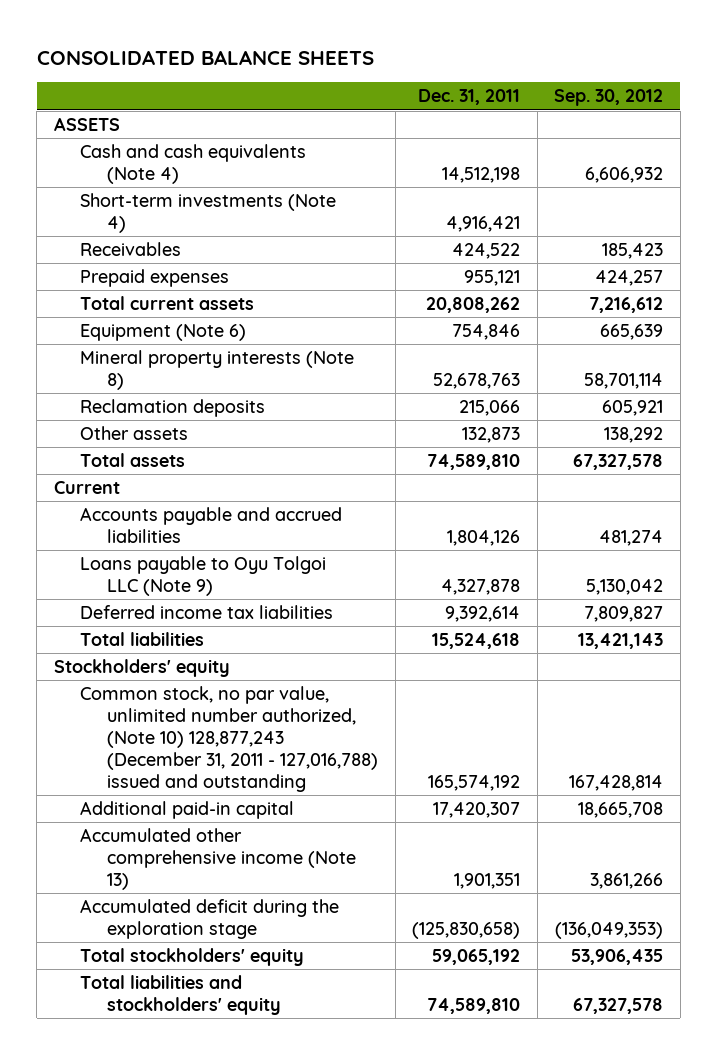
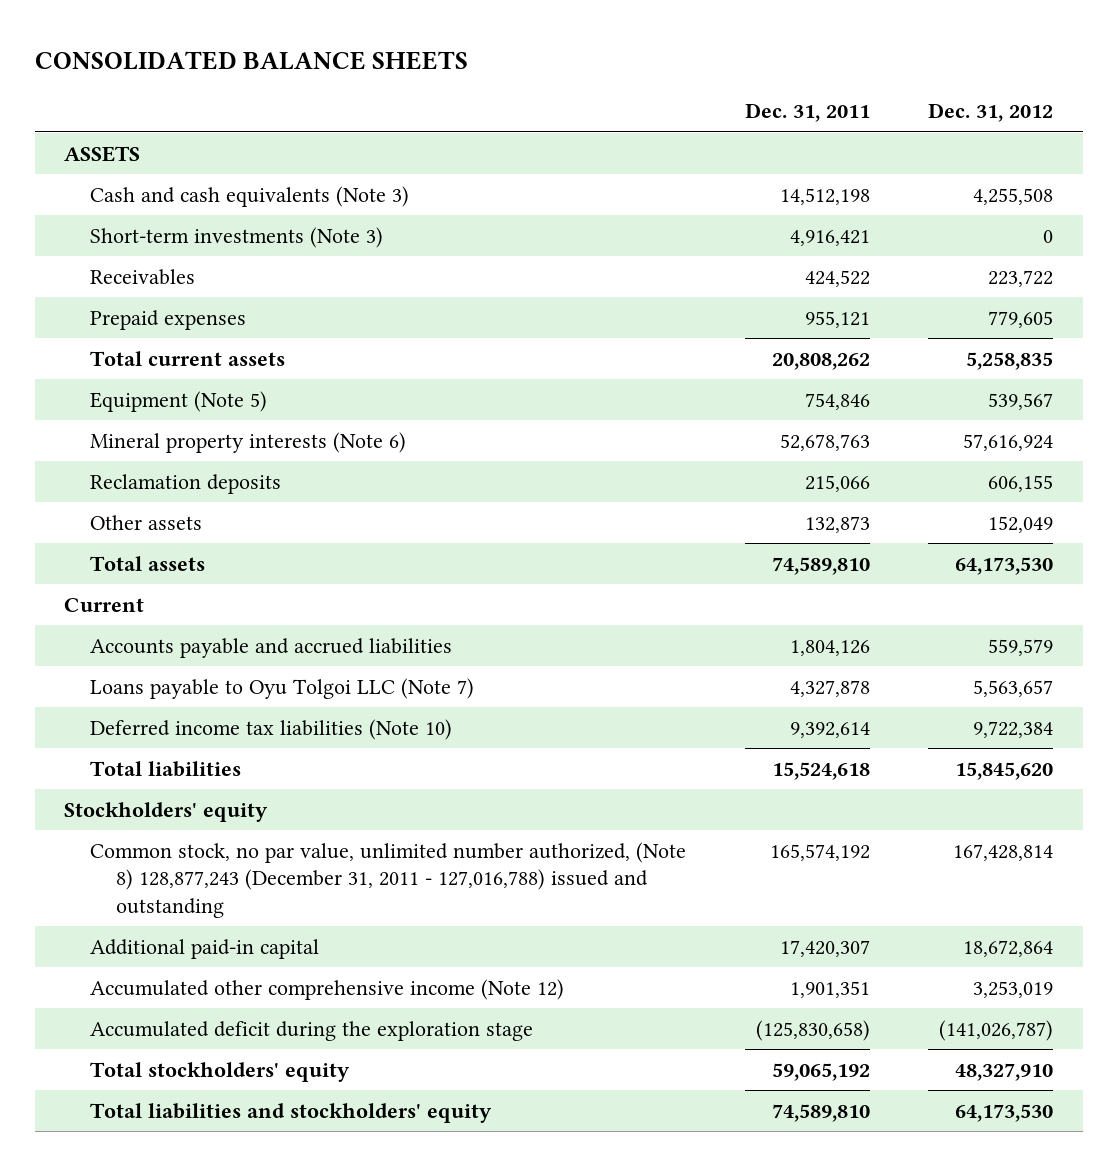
[554,89,664,107] Sep. 30, 2012 -> none
none -> [928,103,1054,123] Dec. 31, 2012
[80,144,307,184] Cash and cash equivalents (Note 4) -> [89,185,409,207] Cash and cash equivalents (Note 3)
[80,193,337,233] Short-term investments (Note 4) -> [89,226,383,248] Short-term investments (Note 3)
[80,324,247,342] Equipment (Note 6) -> [89,390,267,412] Equipment (Note 5)
[80,350,355,390] Mineral property interests (Note 8) -> [89,431,406,453] Mineral property interests (Note 6)
[80,556,327,596] Loans payable to Oyu Tolgoi LLC (Note 9) -> [89,677,474,699] Loans payable to Oyu Tolgoi LLC (Note 7)
[80,605,334,620] Deferred income tax liabilities -> [89,718,452,740] Deferred income tax liabilities (Note 10)
[80,686,378,792] Common stock, no par value, unlimited number authorized, (Note 10) 128,877,243 (December 31, 2011 - 127,016,788) issued and outstanding -> [89,841,686,919] Common stock, no par value, unlimited number authorized, (Note 8) 128,877,243 (December 31, 2011 - 127,016,788) issued and outstanding
[80,828,356,890] Accumulated other comprehensive income (Note 13) -> [89,978,564,1000] Accumulated other comprehensive income (Note 12)

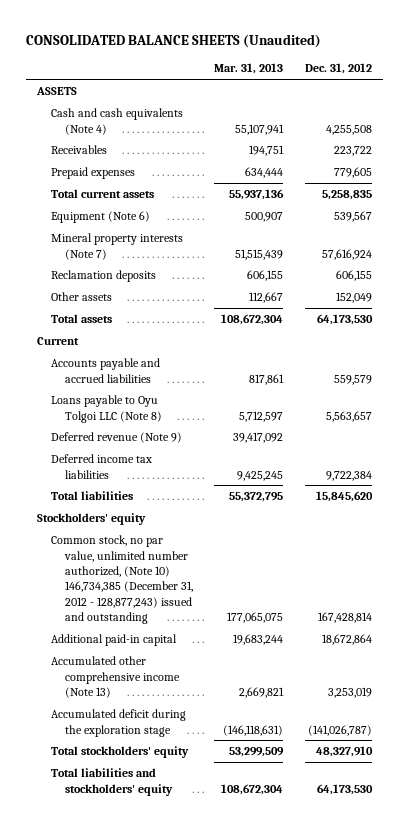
[34,50,468,70] CONSOLIDATED BALANCE SHEETS -> [26,33,322,48] CONSOLIDATED BALANCE SHEETS (Unaudited)
[744,103,870,123] Dec. 31, 2011 -> none
none -> [214,63,284,75] Mar. 31, 2013
[89,226,383,248] Short-term investments (Note 3) -> none
[89,185,409,207] Cash and cash equivalents (Note 3) -> [50,108,183,135] Cash and cash equivalents (Note 4)
[89,390,267,412] Equipment (Note 5) -> [50,211,150,224] Equipment (Note 6)
[89,431,406,453] Mineral property interests (Note 6) -> [50,233,183,260] Mineral property interests (Note 7)
[89,677,474,699] Loans payable to Oyu Tolgoi LLC (Note 7) -> [50,395,162,423] Loans payable to Oyu Tolgoi LLC (Note 8)
none -> [50,432,182,444] Deferred revenue (Note 9)
[89,718,452,740] Deferred income tax liabilities (Note 10) -> [50,454,152,479] Deferred income tax liabilities
[89,841,686,919] Common stock, no par value, unlimited number authorized, (Note 8) 128,877,243 (December 31, 2011 - 127,016,788) issued and outstanding -> [50,535,193,624] Common stock, no par value, unlimited number authorized, (Note 10) 146,734,385 (December 31, 2012 - 128,877,243) issued and outstanding
[89,978,564,1000] Accumulated other comprehensive income (Note 12) -> [50,656,180,698] Accumulated other comprehensive income (Note 13)

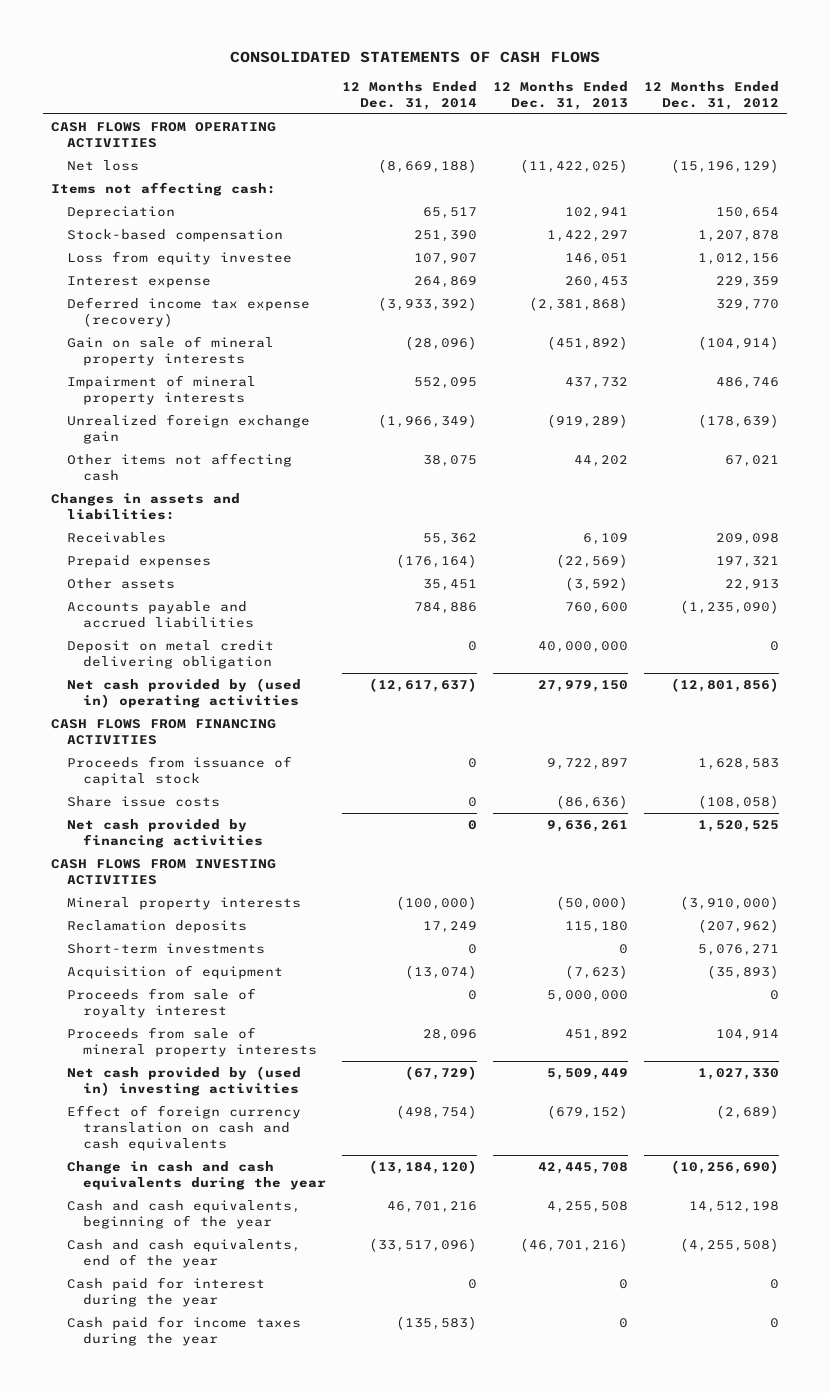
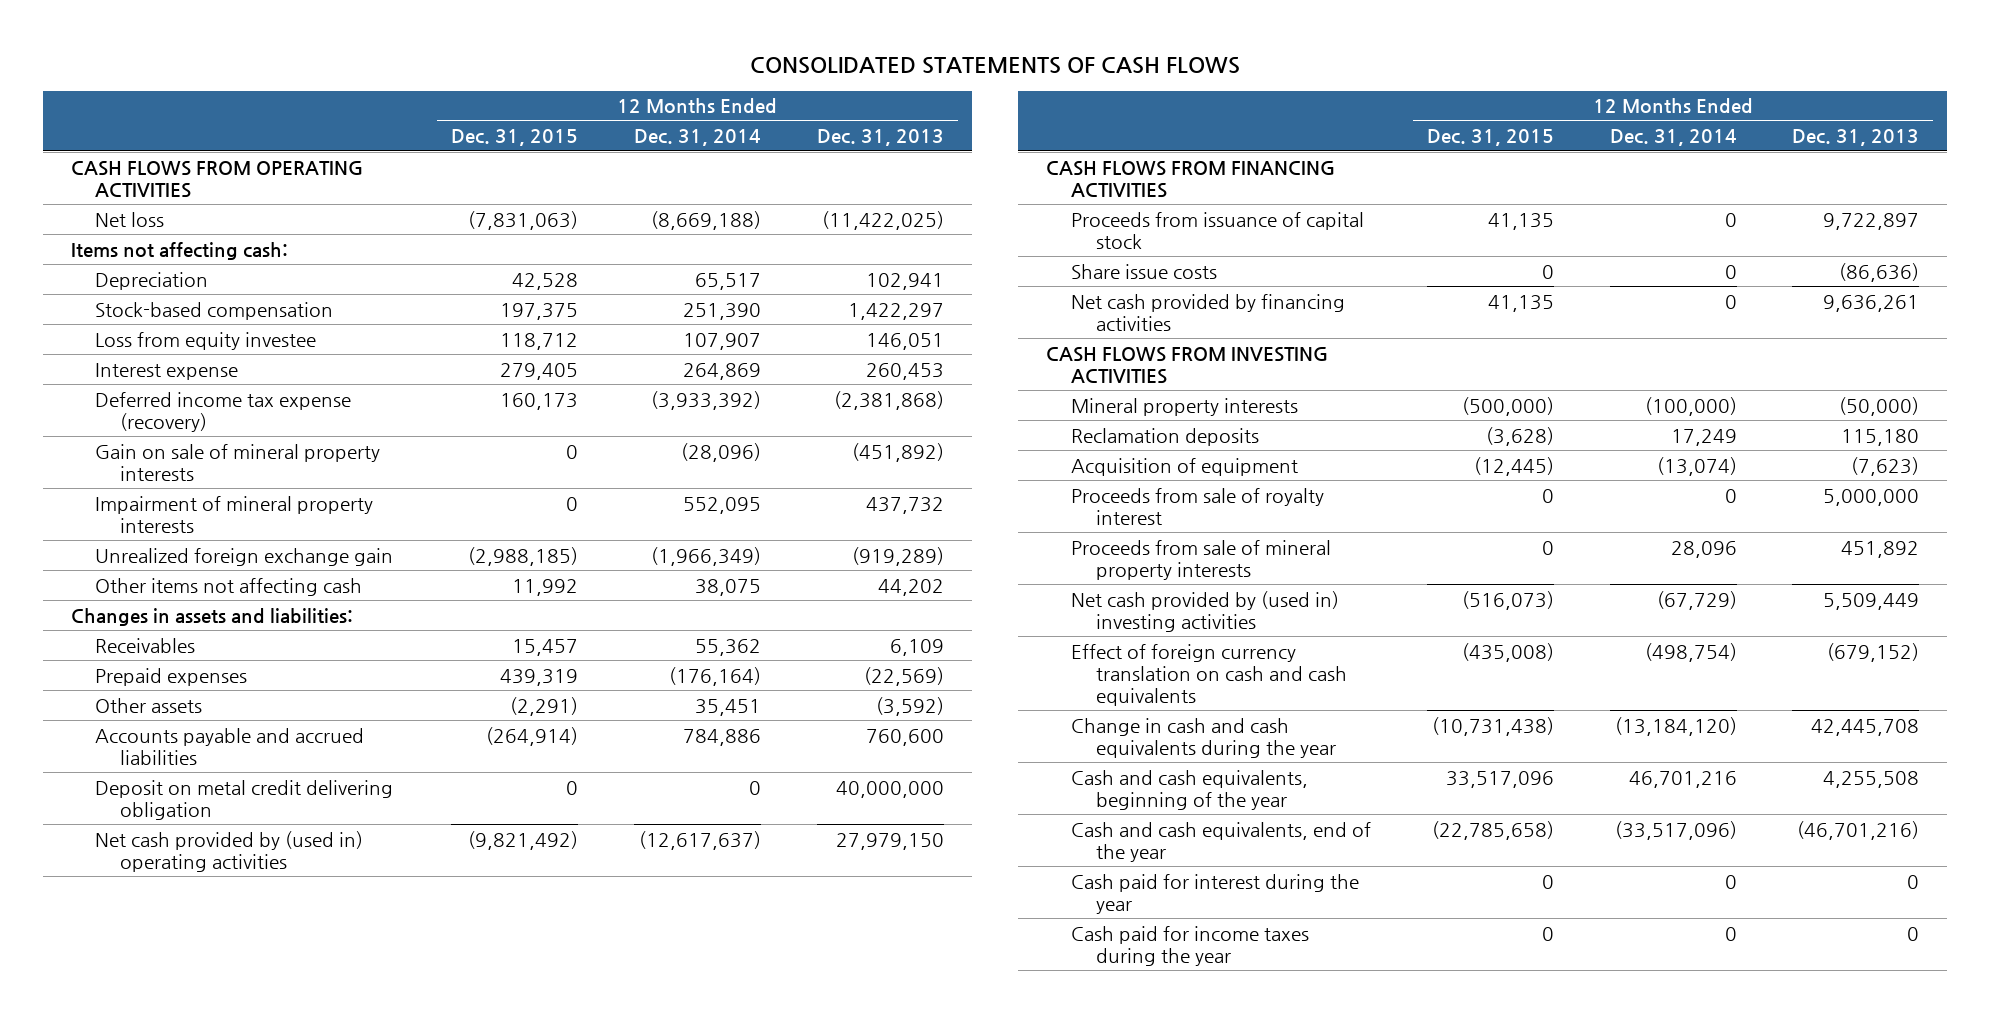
[644,80,780,110] 12 Months Ended Dec. 31, 2012 -> none
none -> [451,129,579,147] Dec. 31, 2015
[66,942,265,954] Short-term investments -> none
[396,1315,478,1330] (135,583) -> [1724,926,1737,941] 0

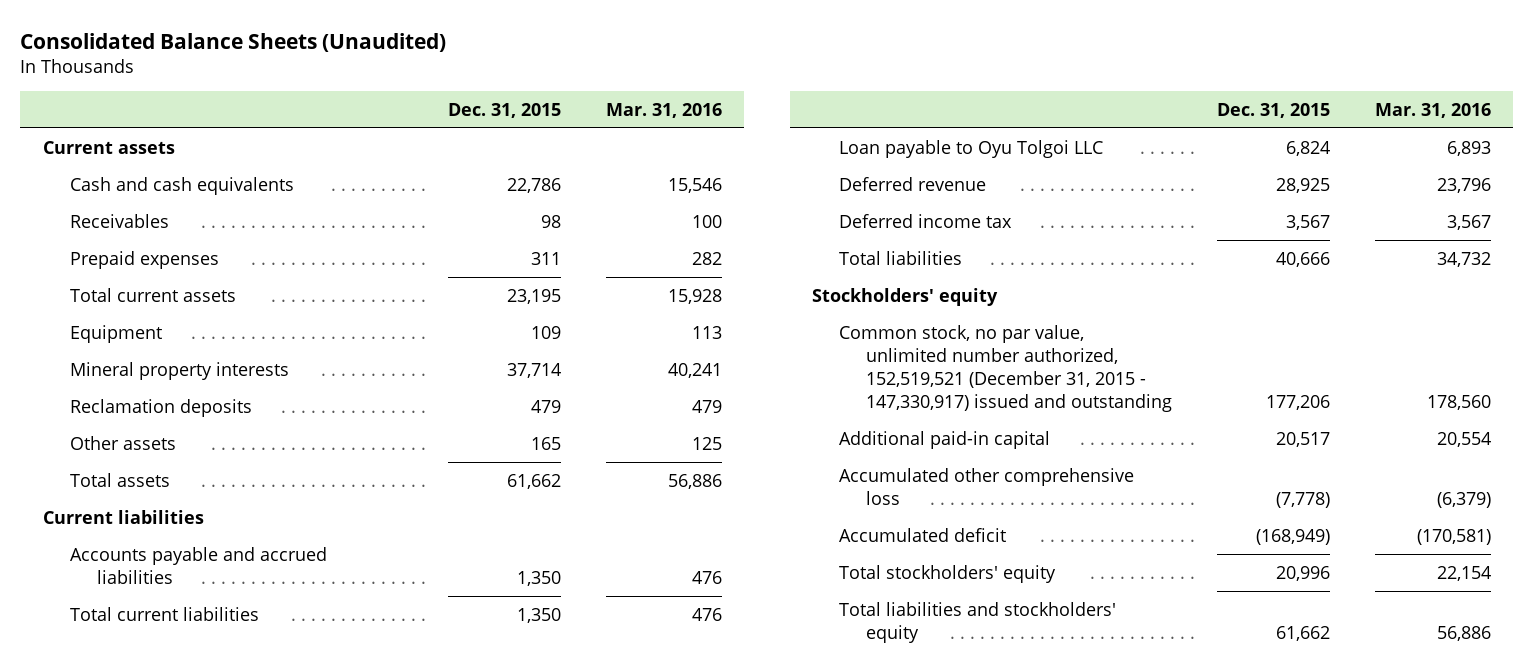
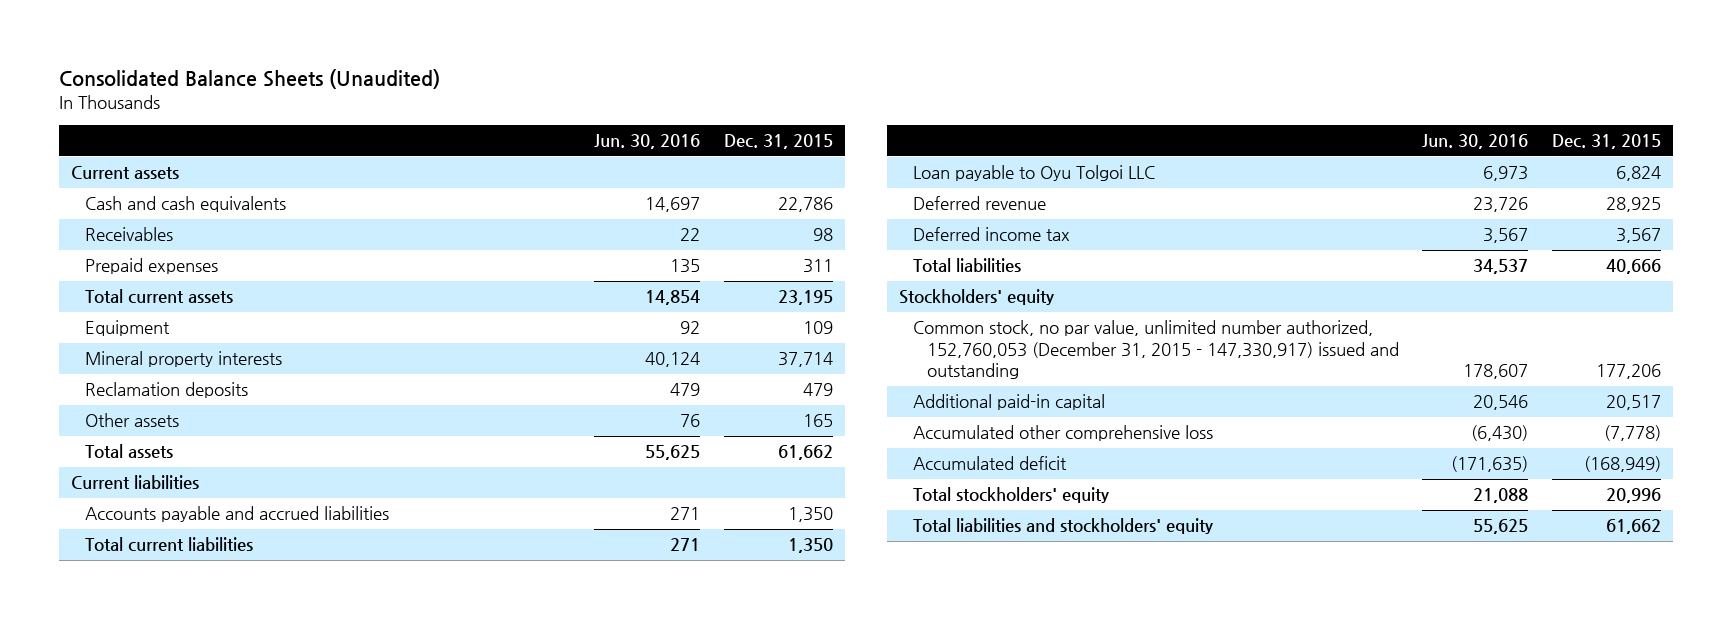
[605,102,722,118] Mar. 31, 2016 -> none
none -> [594,134,701,150] Jun. 30, 2016
[839,324,1173,413] Common stock, no par value, unlimited number authorized, 152,519,521 (December 31, 2015 - 147,330,917) issued and outstanding -> [912,320,1399,380] Common stock, no par value, unlimited number authorized, 152,760,053 (December 31, 2015 - 147,330,917) issued and outstanding

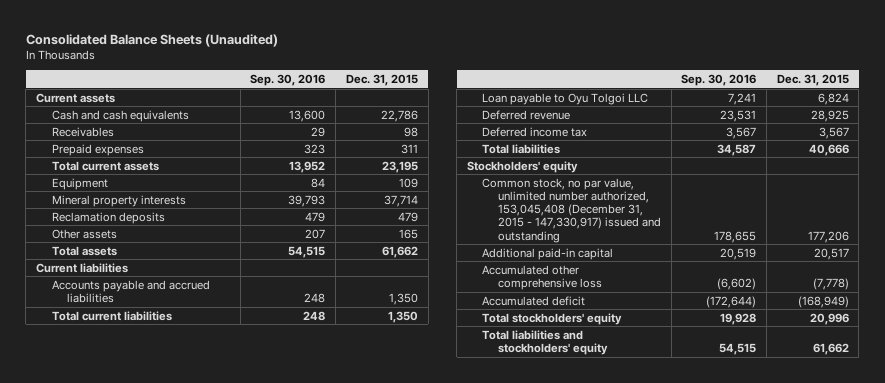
[594,134,701,150] Jun. 30, 2016 -> none
none -> [250,74,326,87] Sep. 30, 2016
[912,320,1399,380] Common stock, no par value, unlimited number authorized, 152,760,053 (December 31, 2015 - 147,330,917) issued and outstanding -> [482,177,661,243] Common stock, no par value, unlimited number authorized, 153,045,408 (December 31, 2015 - 147,330,917) issued and outstanding

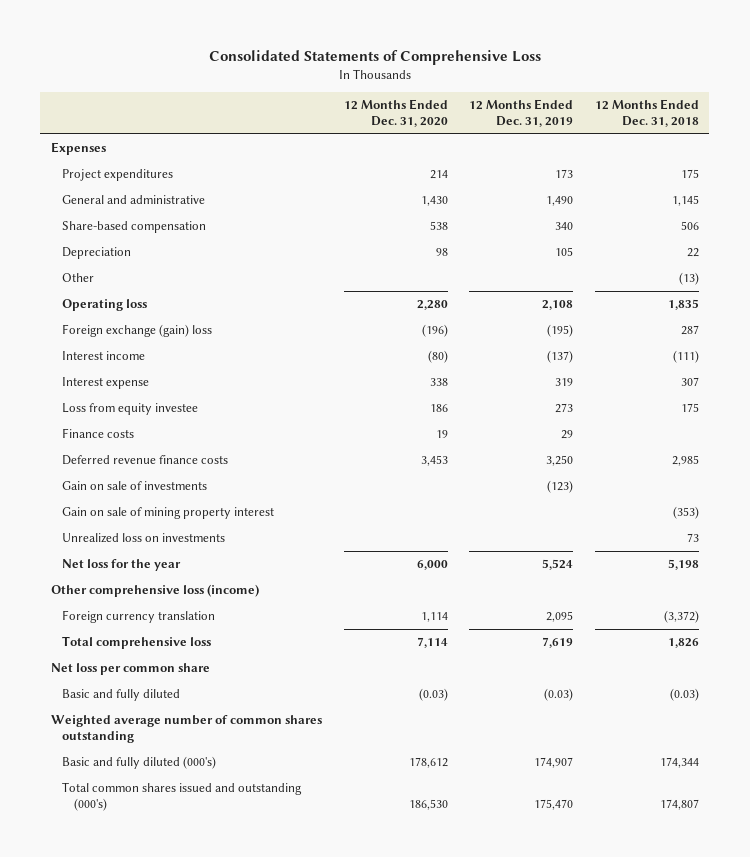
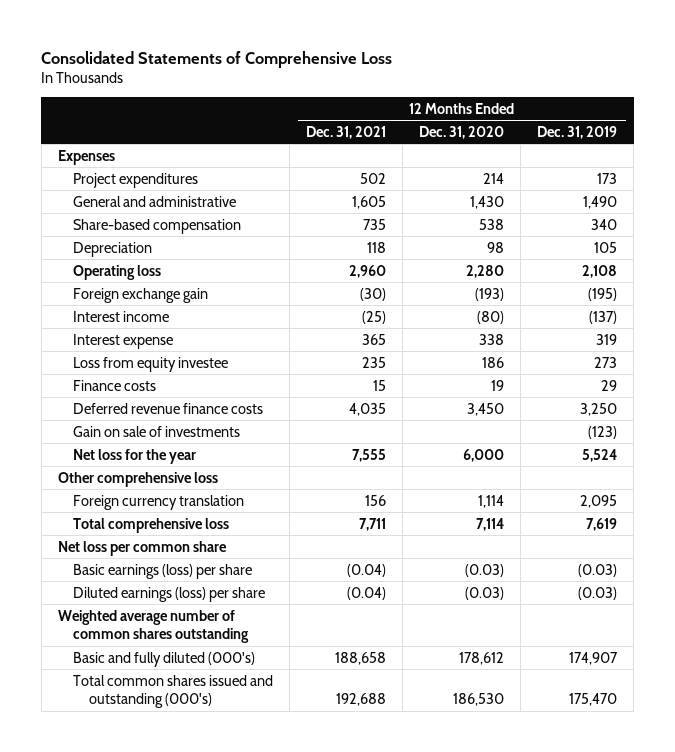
[594,98,699,128] 12 Months Ended Dec. 31, 2018 -> none
none -> [306,125,387,139] Dec. 31, 2021
[62,273,95,283] Other -> none
[62,324,213,338] Foreign exchange (gain) loss -> [73,287,209,303] Foreign exchange gain
[421,324,448,338] (196) -> [475,287,505,301] (193)
[420,455,448,467] 3,453 -> [467,402,505,416] 3,450
[62,507,275,520] Gain on sale of mining property interest -> none
[62,533,226,544] Unrealized loss on investments -> none
[51,584,260,598] Other comprehensive loss (income) -> [57,471,218,487] Other comprehensive loss
[62,689,181,702] Basic and fully diluted -> none
none -> [73,563,253,579] Basic earnings (loss) per share
none -> [73,586,266,602] Diluted earnings (loss) per share

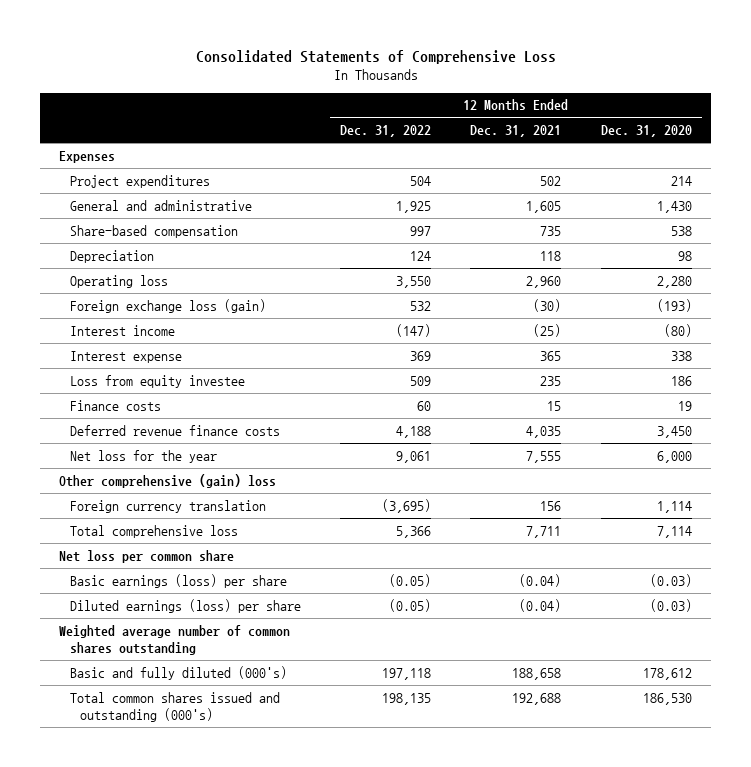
[537,125,618,139] Dec. 31, 2019 -> none
none -> [339,125,431,138] Dec. 31, 2022
[73,287,209,303] Foreign exchange gain -> [69,298,266,313] Foreign exchange loss (gain)
[73,425,241,437] Gain on sale of investments -> none
[57,471,218,487] Other comprehensive loss -> [59,473,277,488] Other comprehensive (gain) loss

